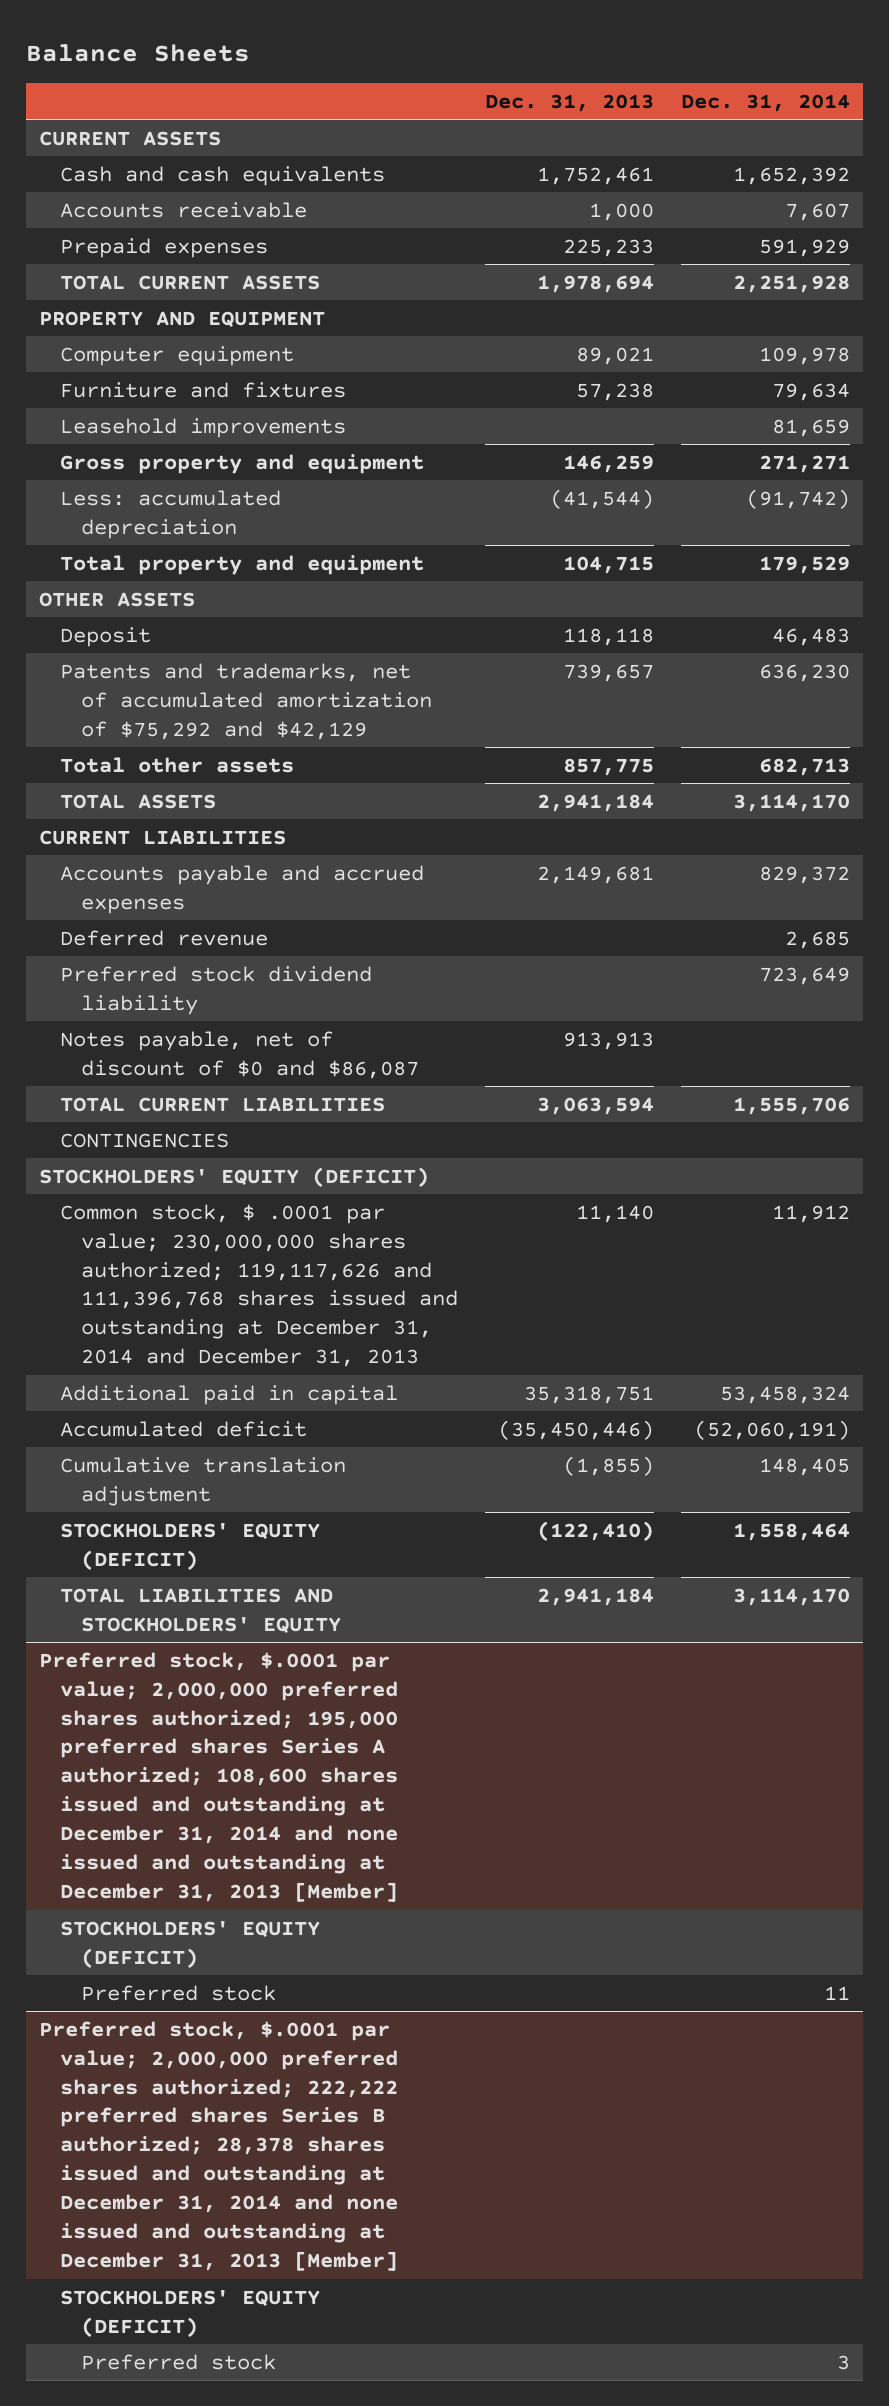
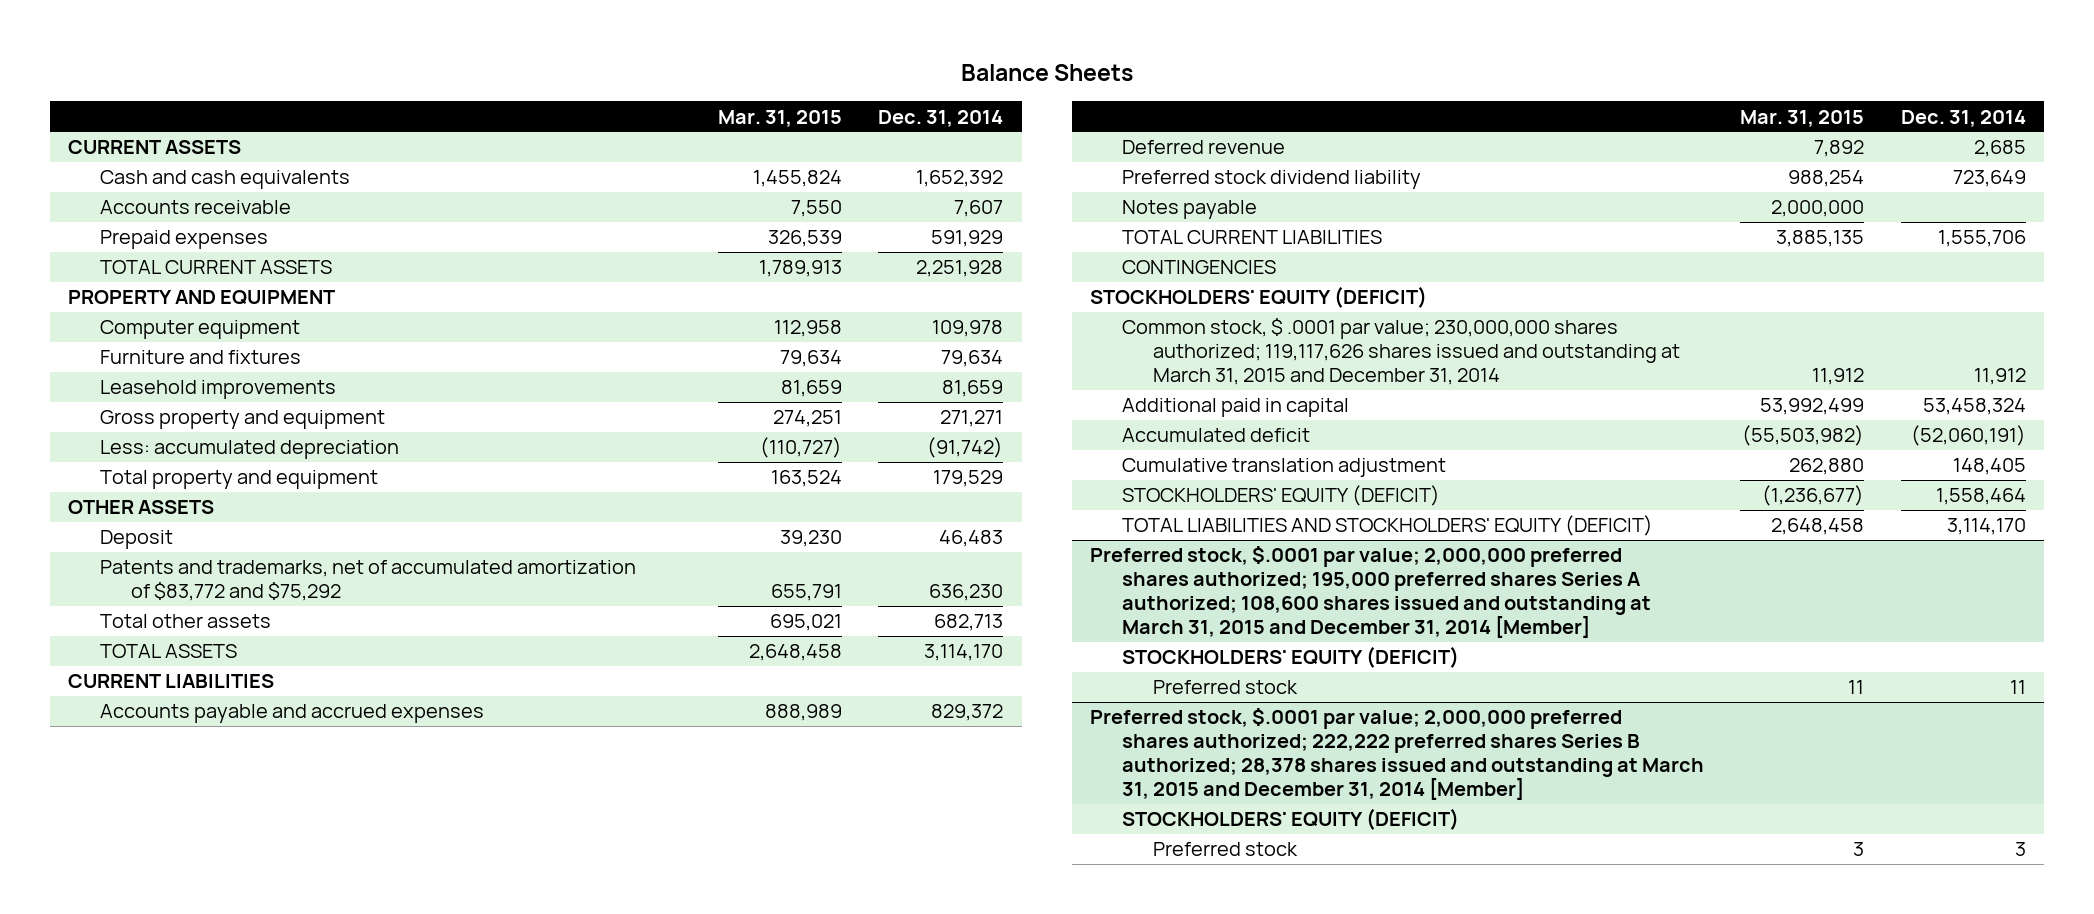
[484,93,654,112] Dec. 31, 2013 -> none
none -> [718,109,843,127] Mar. 31, 2015
[60,662,433,740] Patents and trademarks, net of accumulated amortization of $75,292 and $42,129 -> [99,560,636,602] Patents and trademarks, net of accumulated amortization of $83,772 and $75,292
[60,1030,420,1079] Notes payable, net of discount of $0 and $86,087 -> [1121,200,1257,220] Notes payable
[60,1203,459,1368] Common stock, $ .0001 par value; 230,000,000 shares authorized; 119,117,626 and 111,396,768 shares issued and outstanding at December 31, 2014 and December 31, 2013 -> [1121,318,1681,386] Common stock, $ .0001 par value; 230,000,000 shares authorized; 119,117,626 shares issued and outstanding at March 31, 2015 and December 31, 2014
[60,1587,342,1633] TOTAL LIABILITIES AND STOCKHOLDERS' EQUITY -> [1121,515,1653,537] TOTAL LIABILITIES AND STOCKHOLDERS' EQUITY (DEFICIT)
[39,1651,399,1903] Preferred stock, $.0001 par value; 2,000,000 preferred shares authorized; 195,000 preferred shares Series A authorized; 108,600 shares issued and outstanding at December 31, 2014 and none issued and outstanding at December 31, 2013 [Member] -> [1090,546,1651,639] Preferred stock, $.0001 par value; 2,000,000 preferred shares authorized; 195,000 preferred shares Series A authorized; 108,600 shares issued and outstanding at March 31, 2015 and December 31, 2014 [Member]
[39,2020,399,2272] Preferred stock, $.0001 par value; 2,000,000 preferred shares authorized; 222,222 preferred shares Series B authorized; 28,378 shares issued and outstanding at December 31, 2014 and none issued and outstanding at December 31, 2013 [Member] -> [1090,708,1704,801] Preferred stock, $.0001 par value; 2,000,000 preferred shares authorized; 222,222 preferred shares Series B authorized; 28,378 shares issued and outstanding at March 31, 2015 and December 31, 2014 [Member]

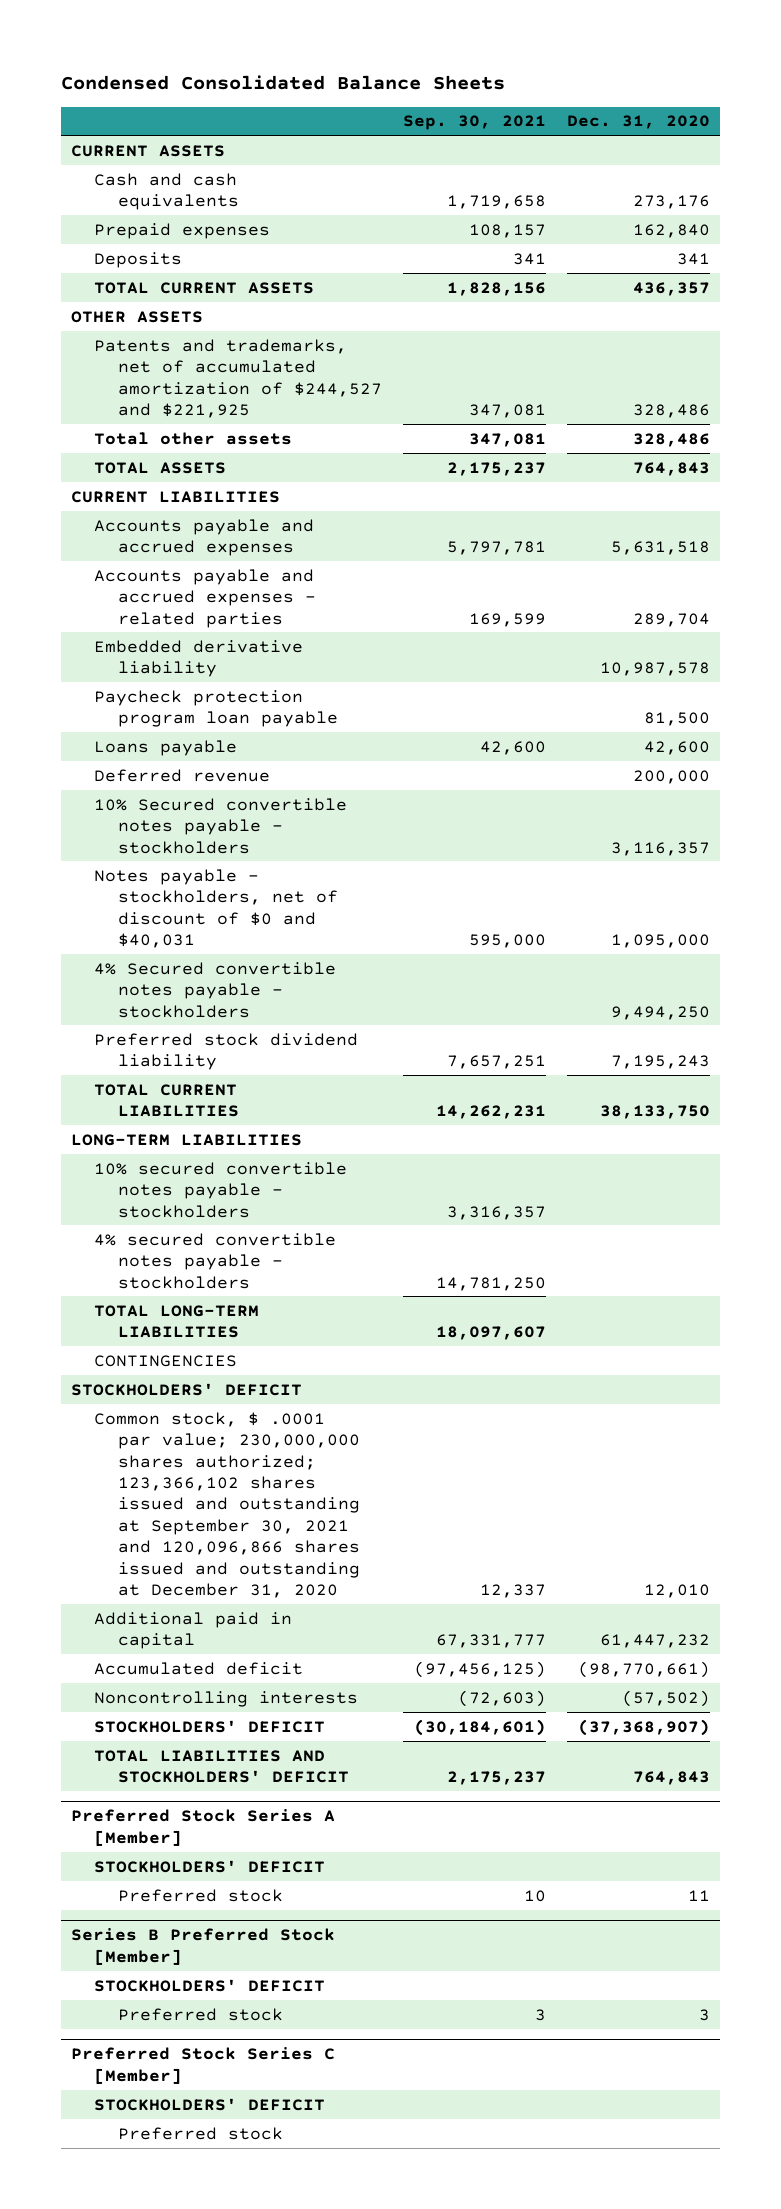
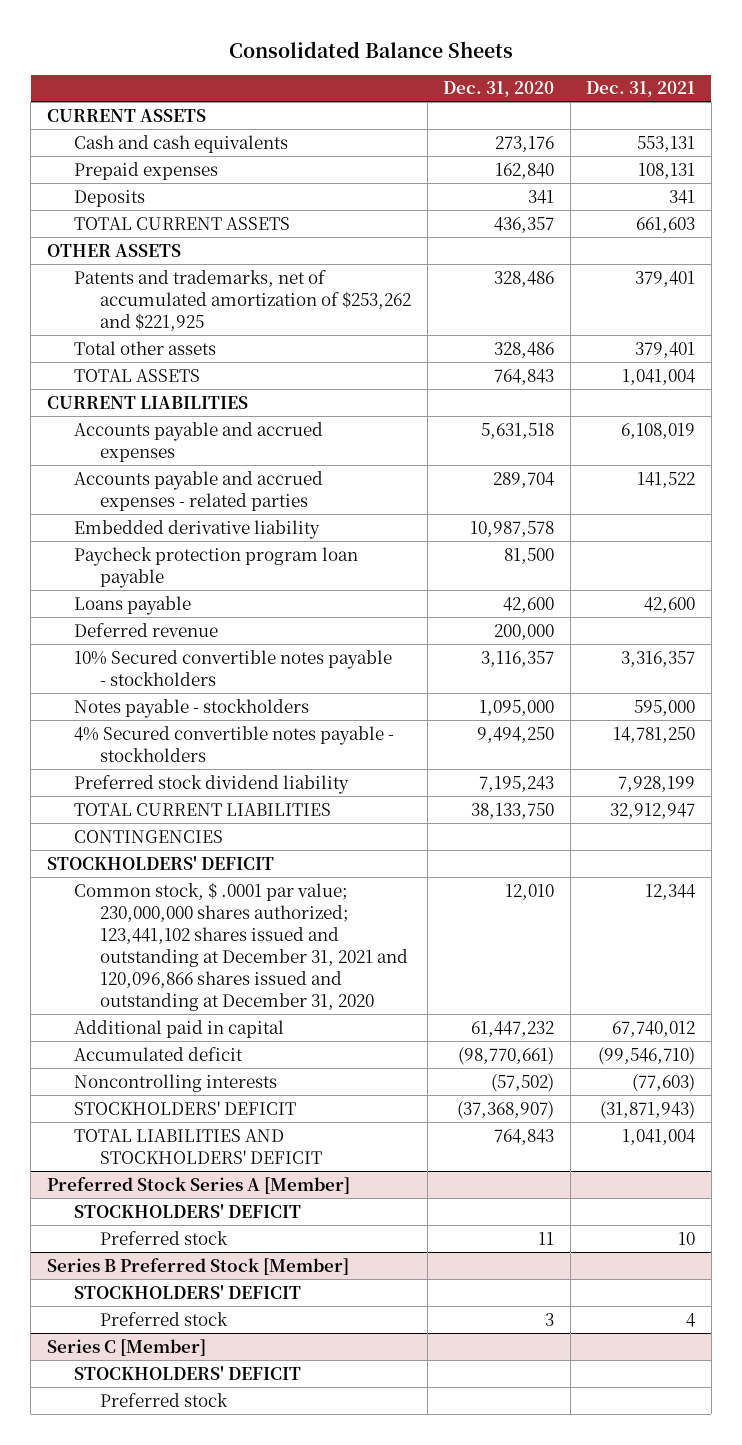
[60,74,505,90] Condensed Consolidated Balance Sheets -> [229,40,514,58] Consolidated Balance Sheets
[402,115,546,131] Sep. 30, 2021 -> none
none -> [586,81,696,98] Dec. 31, 2021
[94,338,382,419] Patents and trademarks, net of accumulated amortization of $244,527 and $221,925 -> [73,269,412,331] Patents and trademarks, net of accumulated amortization of $253,262 and $221,925
[94,868,338,949] Notes payable - stockholders, net of discount of $0 and $40,031 -> [73,698,309,718] Notes payable - stockholders
[71,1133,303,1146] LONG-TERM LIABILITIES -> none
[94,1161,348,1218] 10% secured convertible notes payable - stockholders -> none
[94,1232,337,1289] 4% secured convertible notes payable - stockholders -> none
[94,1304,260,1339] TOTAL LONG-TERM LIABILITIES -> none
[94,1411,360,1599] Common stock, $ .0001 par value; 230,000,000 shares authorized; 123,366,102 shares issued and outstanding at September 30, 2021 and 120,096,866 shares issued and outstanding at December 31, 2020 -> [73,881,409,1011] Common stock, $ .0001 par value; 230,000,000 shares authorized; 123,441,102 shares issued and outstanding at December 31, 2021 and 120,096,866 shares issued and outstanding at December 31, 2020
[71,2047,336,2084] Preferred Stock Series C [Member] -> [46,1338,206,1356] Series C [Member]

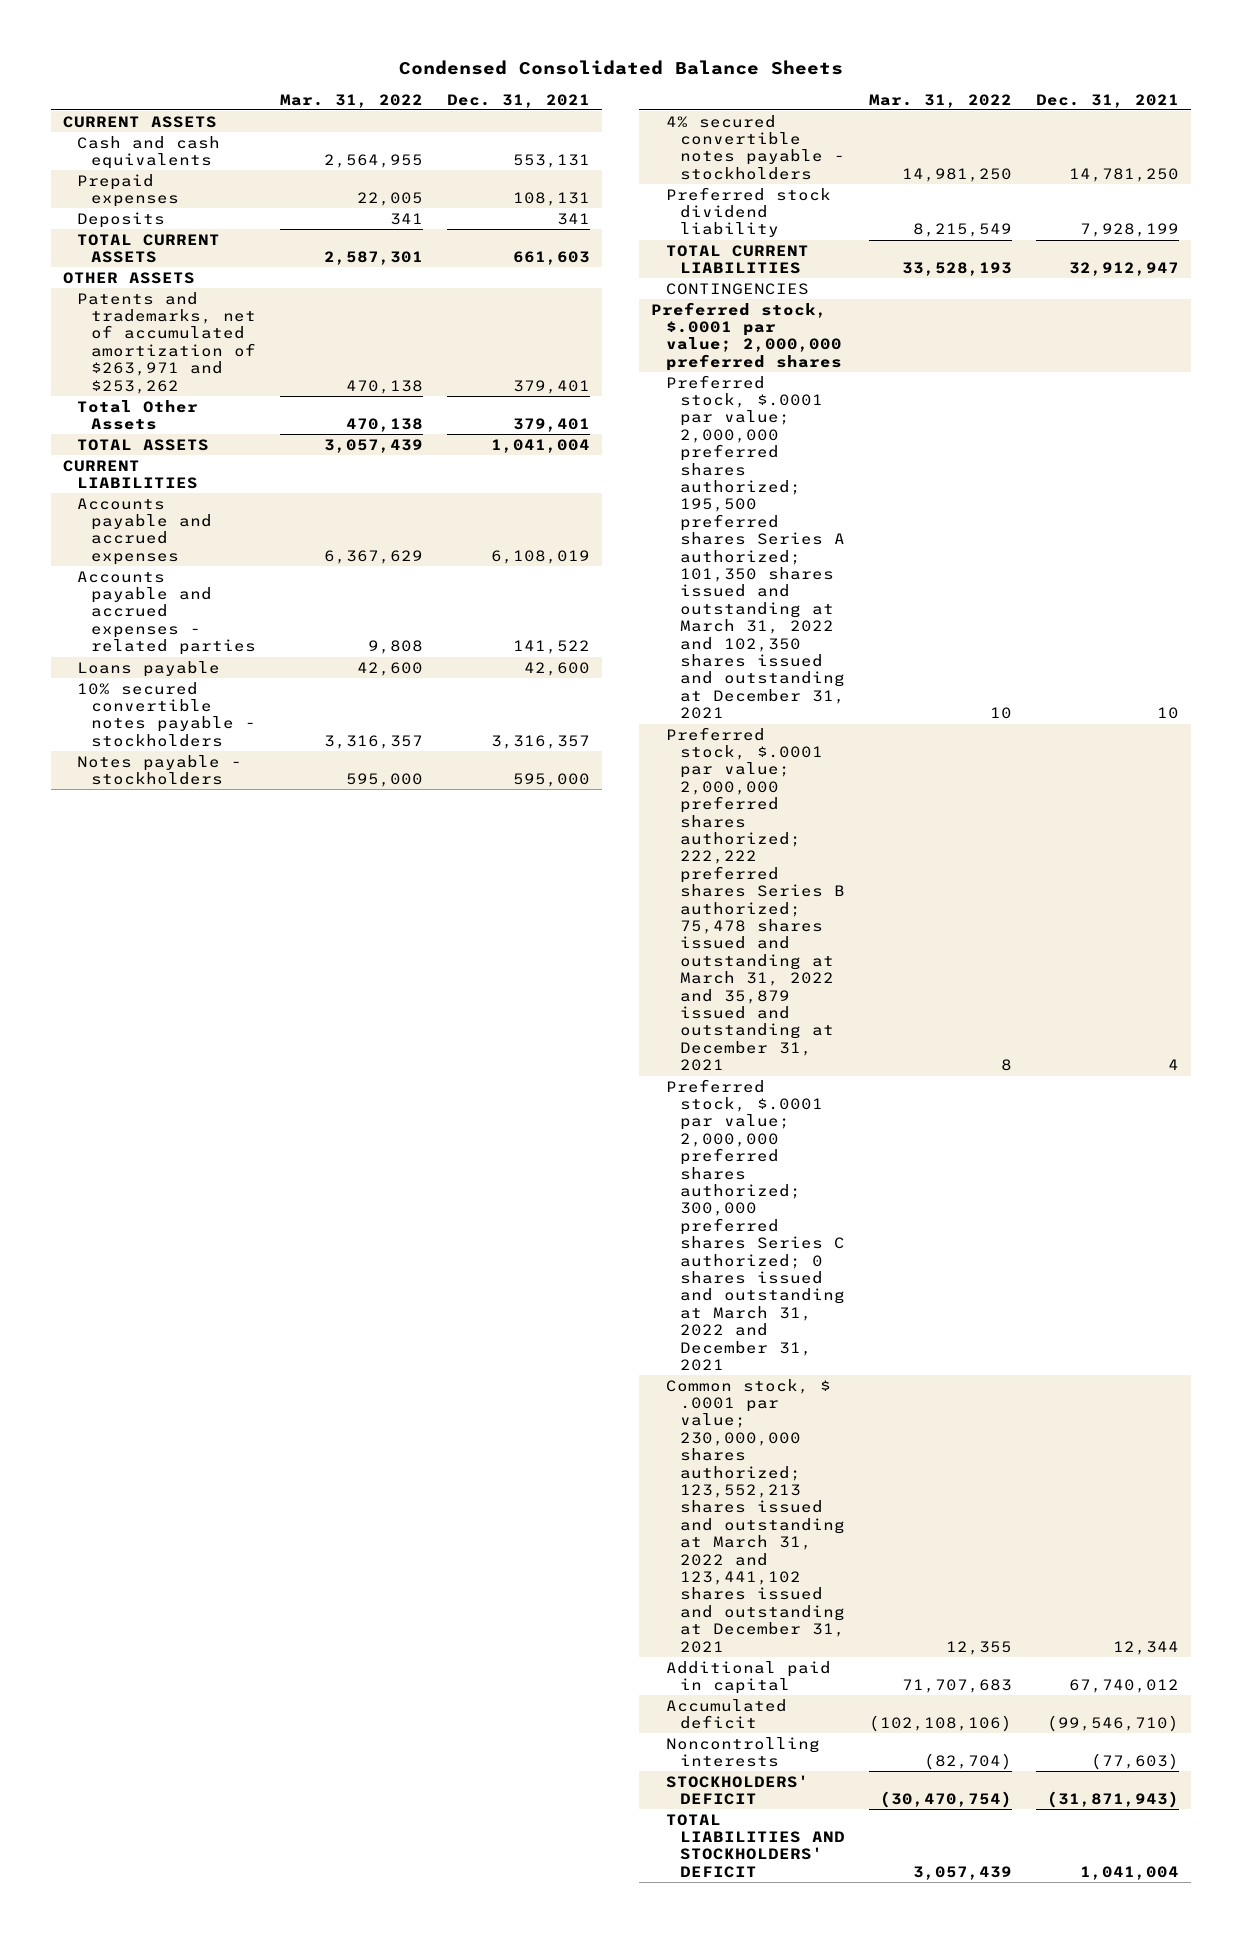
[229,40,514,58] Consolidated Balance Sheets -> [398,60,843,76] Condensed Consolidated Balance Sheets
[443,81,555,98] Dec. 31, 2020 -> none
none -> [280,93,424,108] Mar. 31, 2022
[73,269,412,331] Patents and trademarks, net of accumulated amortization of $253,262 and $221,925 -> [77,291,257,394] Patents and trademarks, net of accumulated amortization of $263,971 and $253,262
[73,340,216,355] Total other assets -> [77,399,199,431] Total Other Assets
[73,519,320,539] Embedded derivative liability -> none
[73,546,358,588] Paycheck protection program loan payable -> none
[73,622,218,637] Deferred revenue -> none
[73,649,392,686] 10% Secured convertible notes payable - stockholders -> [77,681,257,747] 10% secured convertible notes payable - stockholders
[73,725,394,762] 4% Secured convertible notes payable - stockholders -> [665,114,845,180] 4% secured convertible notes payable - stockholders
[46,855,274,870] STOCKHOLDERS' DEFICIT -> none
none -> [651,301,842,371] Preferred stock, $.0001 par value; 2,000,000 preferred shares
none -> [665,374,845,720] Preferred stock, $.0001 par value; 2,000,000 preferred shares authorized; 195,500 preferred shares Series A authorized; 101,350 shares issued and outstanding at March 31, 2022 and 102,350 shares issued and outstanding at December 31, 2021
none -> [665,726,845,1072] Preferred stock, $.0001 par value; 2,000,000 preferred shares authorized; 222,222 preferred shares Series B authorized; 75,478 shares issued and outstanding at March 31, 2022 and 35,879 issued and outstanding at December 31, 2021
none -> [665,1078,845,1372] Preferred stock, $.0001 par value; 2,000,000 preferred shares authorized; 300,000 preferred shares Series C authorized; 0 shares issued and outstanding at March 31, 2022 and December 31, 2021
[73,881,409,1011] Common stock, $ .0001 par value; 230,000,000 shares authorized; 123,441,102 shares issued and outstanding at December 31, 2021 and 120,096,866 shares issued and outstanding at December 31, 2020 -> [665,1378,845,1653] Common stock, $ .0001 par value; 230,000,000 shares authorized; 123,552,213 shares issued and outstanding at March 31, 2022 and 123,441,102 shares issued and outstanding at December 31, 2021
[46,1176,350,1194] Preferred Stock Series A [Member] -> none
[73,1203,301,1218] STOCKHOLDERS' DEFICIT -> none
[100,1230,229,1245] Preferred stock -> none
[46,1257,349,1275] Series B Preferred Stock [Member] -> none
[73,1284,301,1299] STOCKHOLDERS' DEFICIT -> none
[100,1311,229,1326] Preferred stock -> none
[46,1338,206,1356] Series C [Member] -> none
[73,1365,301,1380] STOCKHOLDERS' DEFICIT -> none
[100,1392,229,1407] Preferred stock -> none

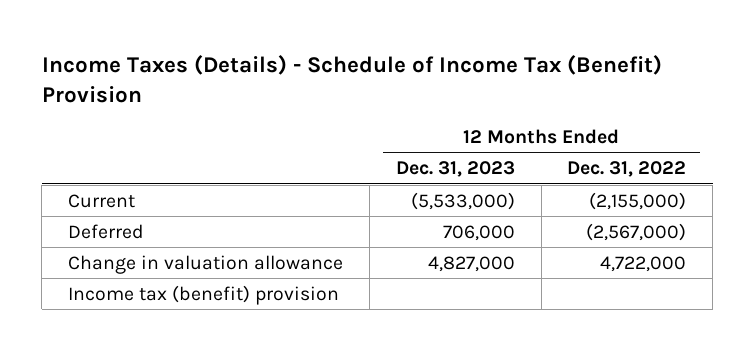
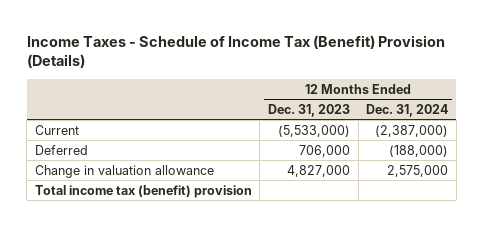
[41,54,662,104] Income Taxes (Details) - Schedule of Income Tax (Benefit) Provision -> [26,34,445,69] Income Taxes - Schedule of Income Tax (Benefit) Provision (Details)
[567,161,687,178] Dec. 31, 2022 -> none
none -> [366,103,449,117] Dec. 31, 2024
[67,284,339,305] Income tax (benefit) provision -> [34,184,252,198] Total income tax (benefit) provision

